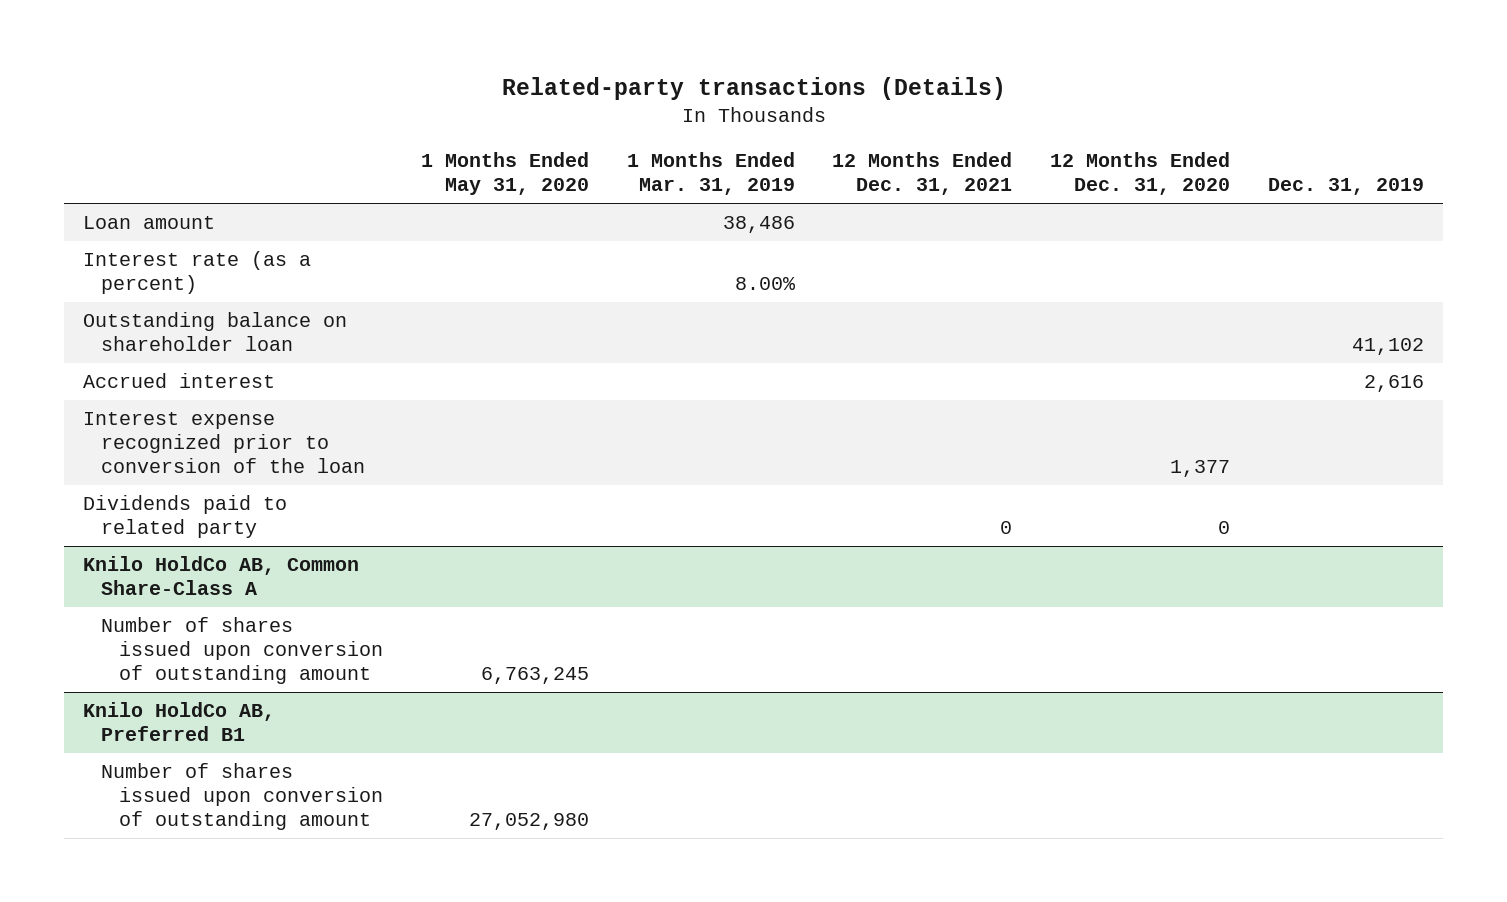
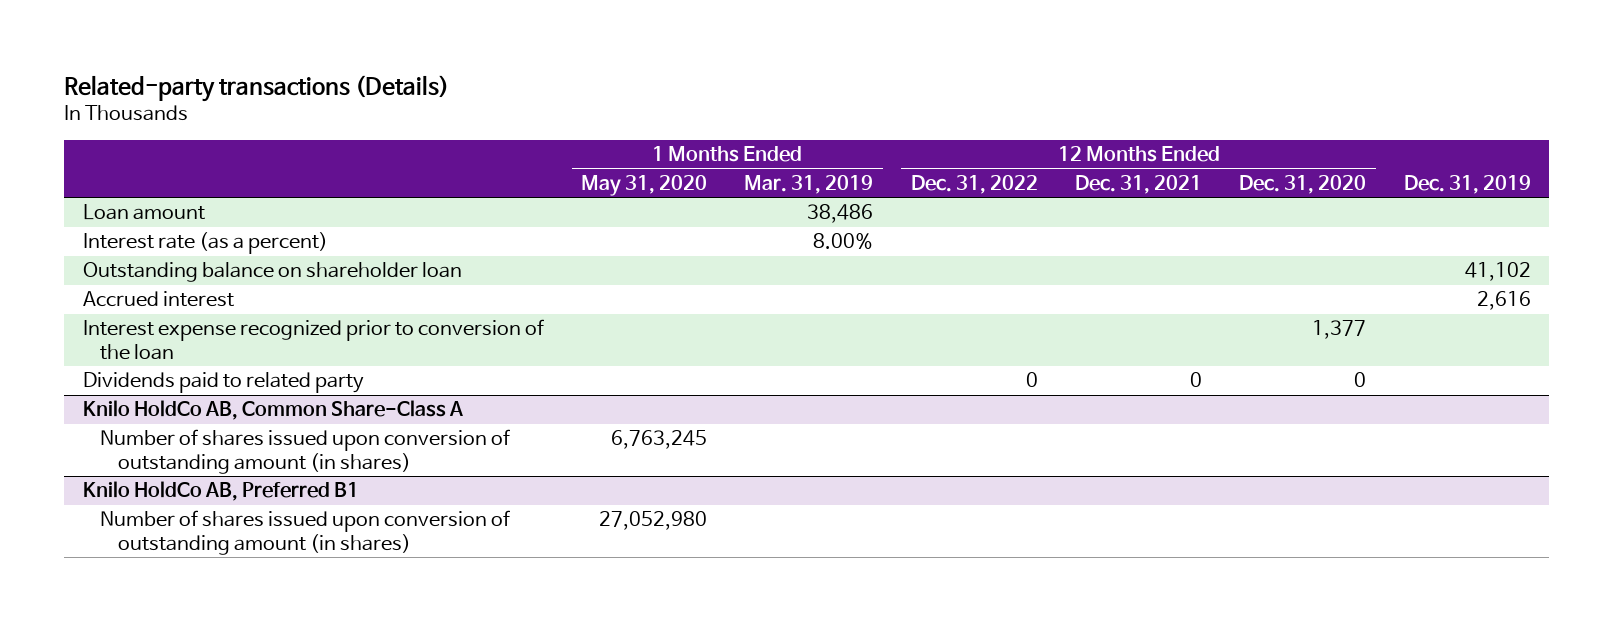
none -> [910,174,1038,194] Dec. 31, 2022
[101,617,384,684] Number of shares issued upon conversion of outstanding amount -> [100,429,511,475] Number of shares issued upon conversion of outstanding amount (in shares)
[101,763,384,830] Number of shares issued upon conversion of outstanding amount -> [100,510,511,556] Number of shares issued upon conversion of outstanding amount (in shares)

